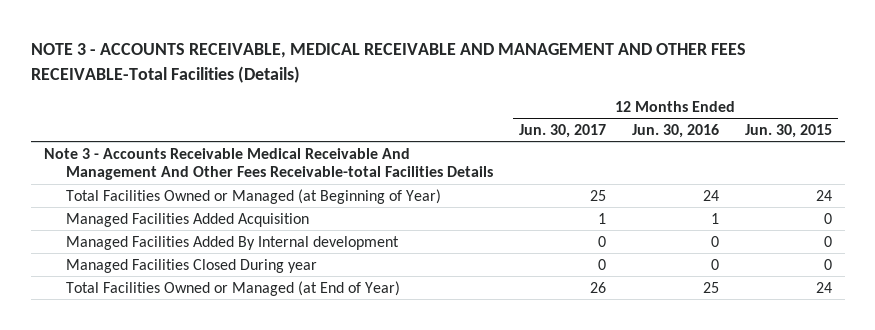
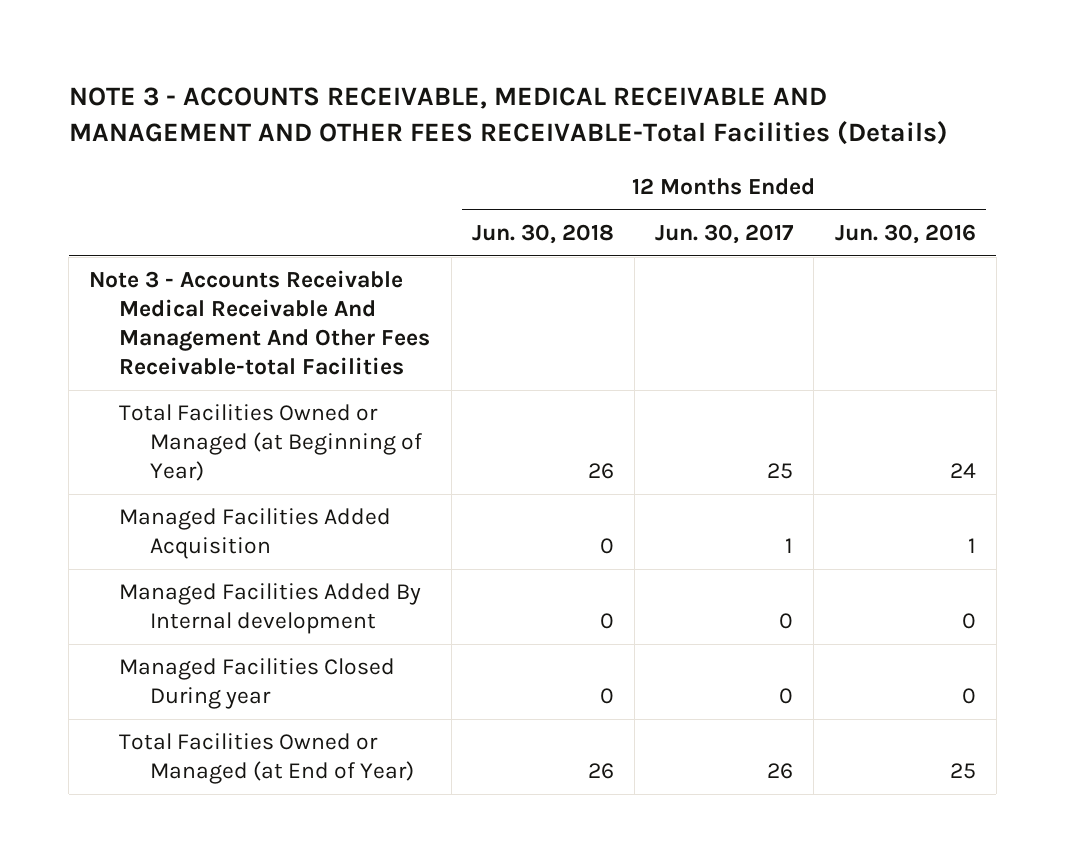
[744,124,832,139] Jun. 30, 2015 -> none
none -> [471,224,614,245] Jun. 30, 2018
[43,147,494,181] Note 3 - Accounts Receivable Medical Receivable And Management And Other Fees Receivable-total Facilities Details -> [89,270,431,376] Note 3 - Accounts Receivable Medical Receivable And Management And Other Fees Receivable-total Facilities

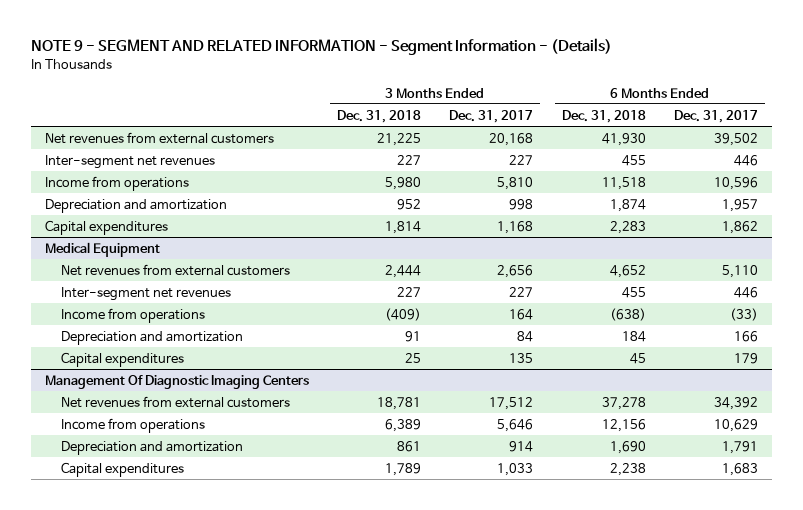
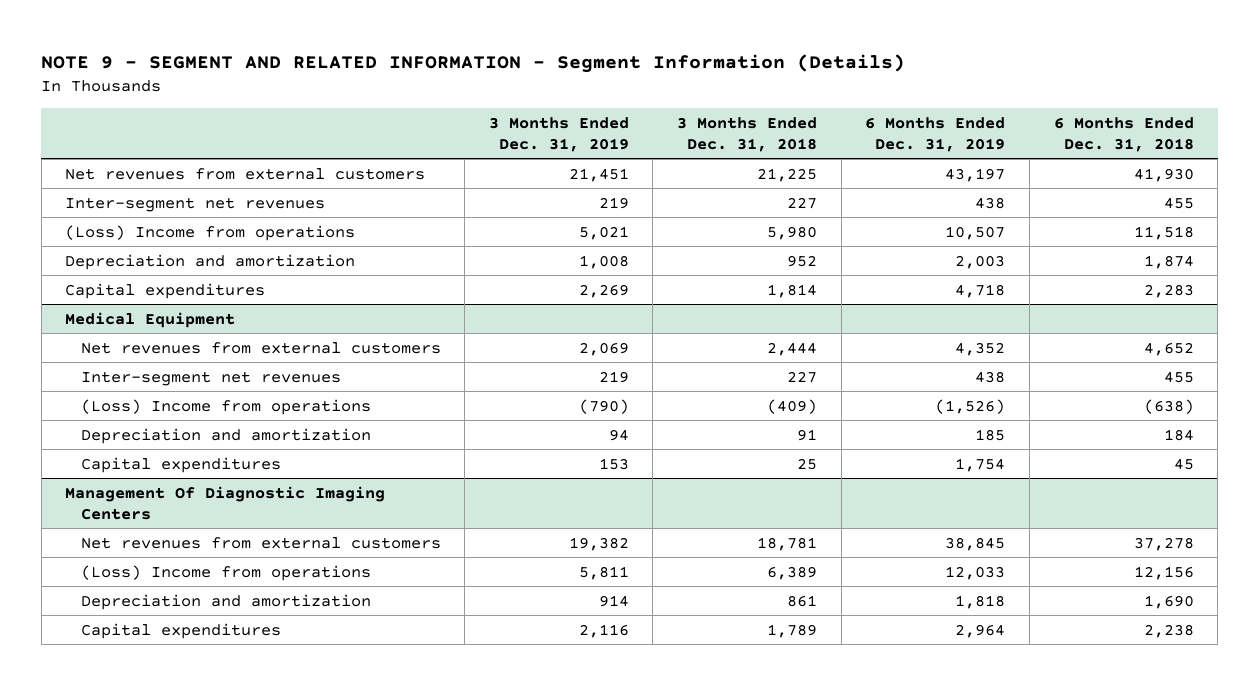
[30,37,612,55] NOTE 9 - SEGMENT AND RELATED INFORMATION - Segment Information - (Details) -> [41,53,906,73] NOTE 9 - SEGMENT AND RELATED INFORMATION - Segment Information (Details)
[449,109,534,123] Dec. 31, 2017 -> none
[673,109,758,123] Dec. 31, 2017 -> none
none -> [488,116,629,152] 3 Months Ended Dec. 31, 2019
none -> [865,116,1006,152] 6 Months Ended Dec. 31, 2019
[44,175,189,191] Income from operations -> [65,224,356,241] (Loss) Income from operations
[61,307,206,323] Income from operations -> [80,398,371,415] (Loss) Income from operations
[61,417,206,433] Income from operations -> [80,564,371,581] (Loss) Income from operations

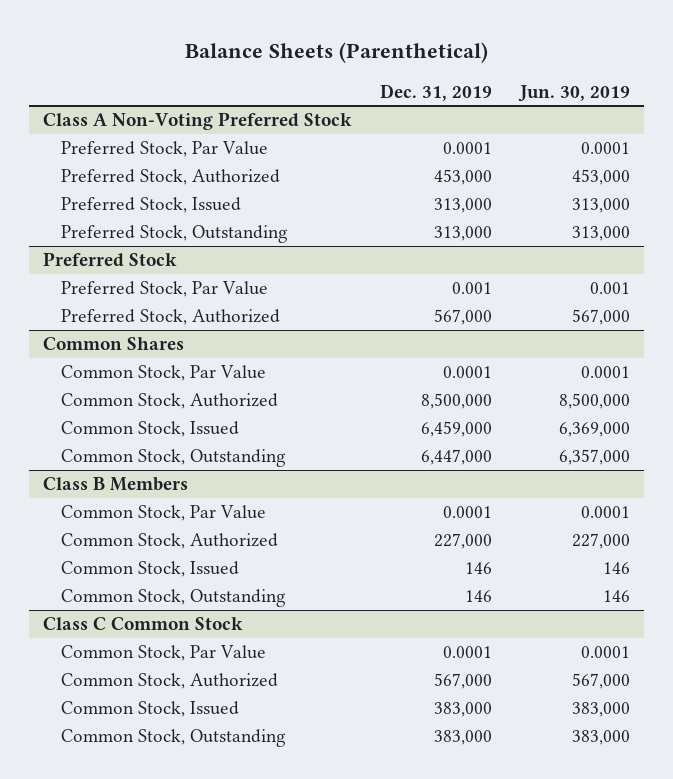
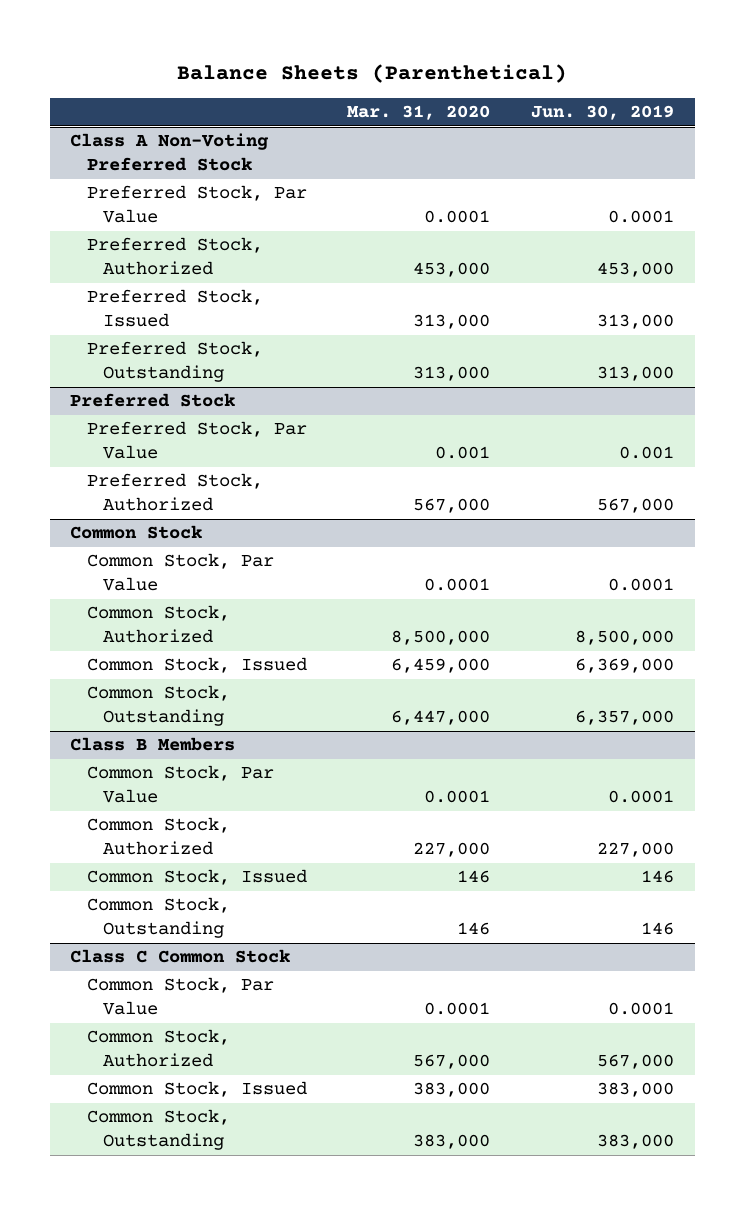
[380,83,493,101] Dec. 31, 2019 -> none
none -> [347,105,491,121] Mar. 31, 2020
[43,337,185,351] Common Shares -> [70,525,203,540] Common Stock

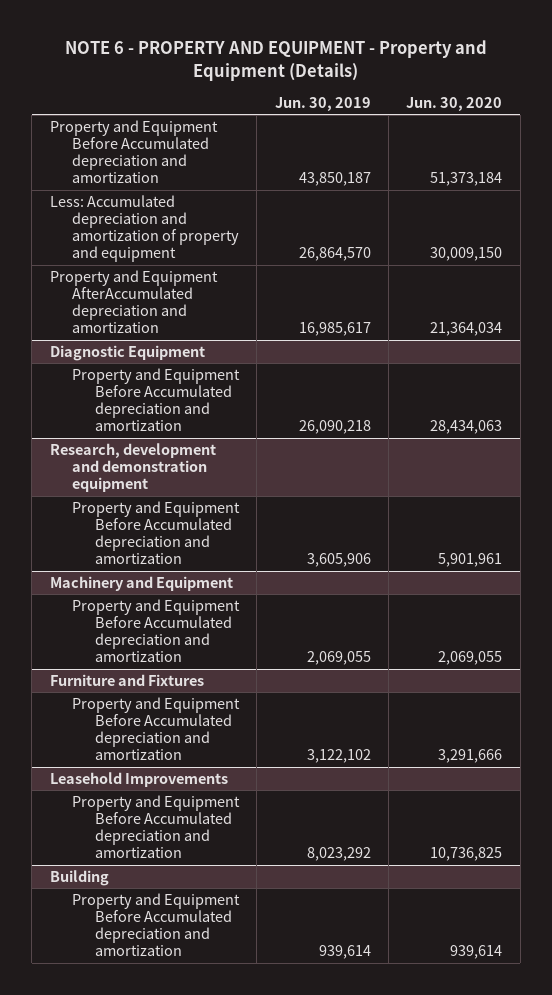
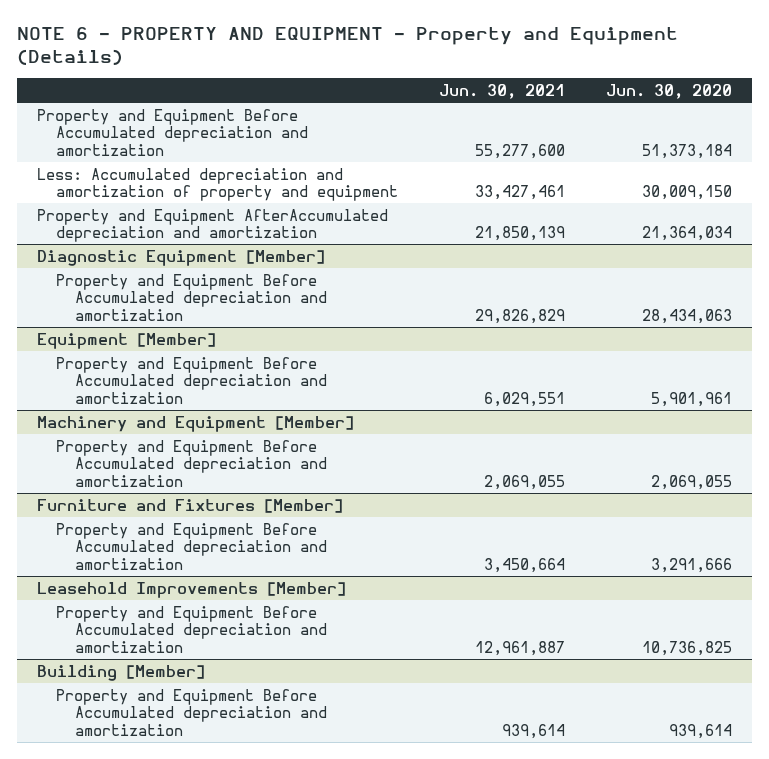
[274,97,371,112] Jun. 30, 2019 -> none
none -> [438,83,565,99] Jun. 30, 2021
[49,344,205,361] Diagnostic Equipment -> [37,249,326,266] Diagnostic Equipment [Member]
[49,442,216,493] Research, development and demonstration equipment -> [37,332,217,349] Equipment [Member]
[49,575,233,591] Machinery and Equipment -> [37,415,355,432] Machinery and Equipment [Member]
[49,673,204,686] Furniture and Fixtures -> [37,498,344,513] Furniture and Fixtures [Member]
[49,771,228,787] Leasehold Improvements -> [37,581,347,598] Leasehold Improvements [Member]
[49,869,109,886] Building -> [37,664,206,681] Building [Member]

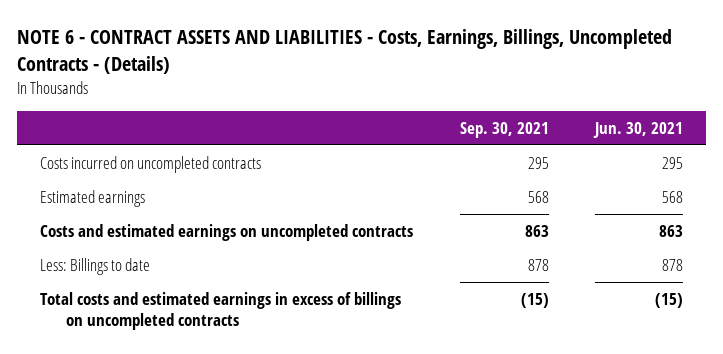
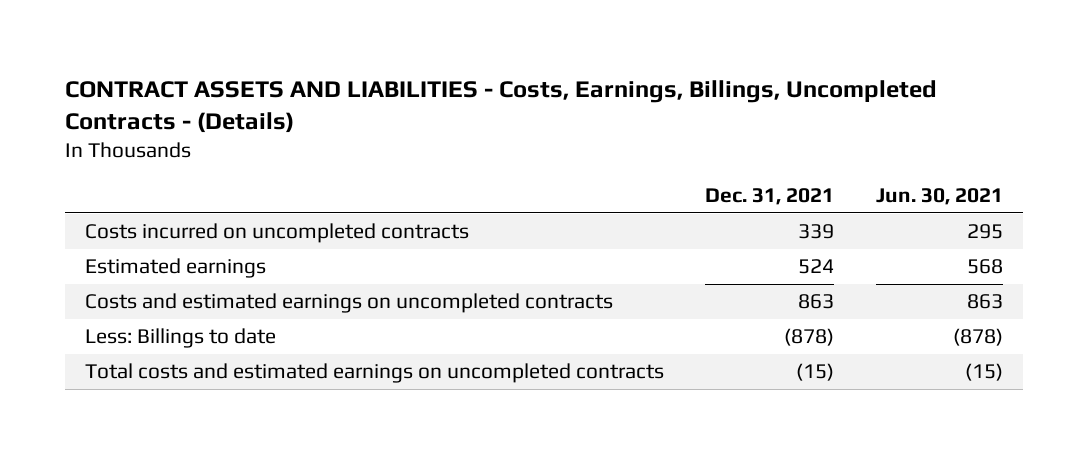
[17,29,673,74] NOTE 6 - CONTRACT ASSETS AND LIABILITIES - Costs, Earnings, Billings, Uncompleted Contracts - (Details) -> [64,79,937,134] CONTRACT ASSETS AND LIABILITIES - Costs, Earnings, Billings, Uncompleted Contracts - (Details)
[459,121,549,138] Sep. 30, 2021 -> none
none -> [705,187,835,205] Dec. 31, 2021
[661,258,683,271] 878 -> [952,328,1003,347] (878)
[40,291,402,331] Total costs and estimated earnings in excess of billings on uncompleted contracts -> [85,363,665,384] Total costs and estimated earnings on uncompleted contracts

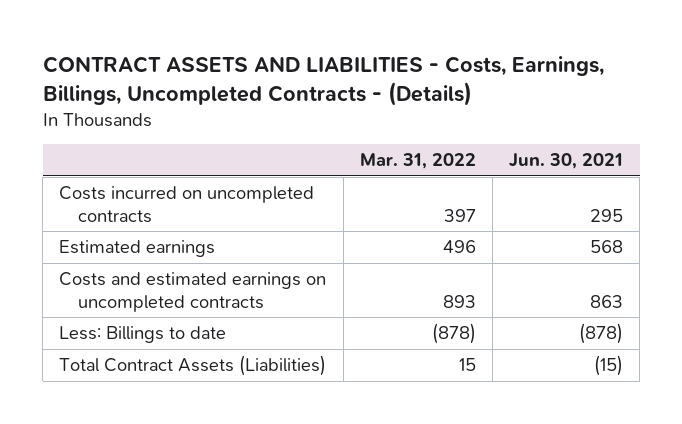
[705,187,835,205] Dec. 31, 2021 -> none
none -> [359,153,476,170] Mar. 31, 2022
[85,363,665,384] Total costs and estimated earnings on uncompleted contracts -> [59,355,327,377] Total Contract Assets (Liabilities)

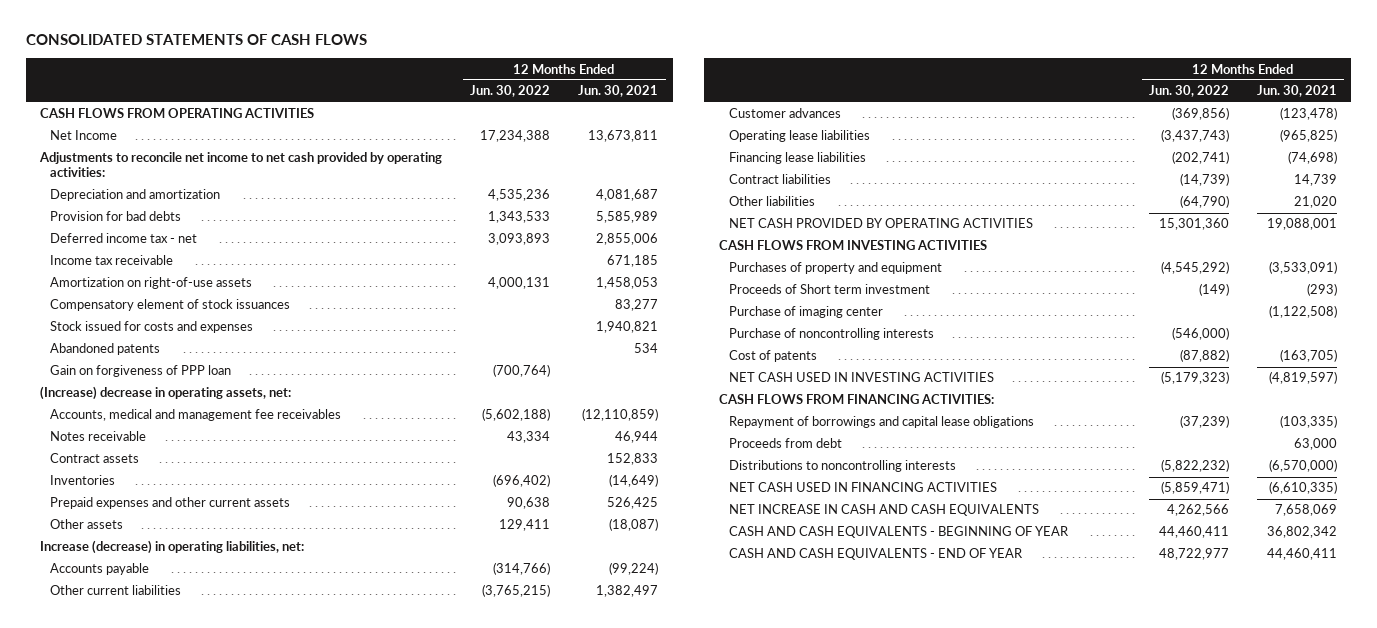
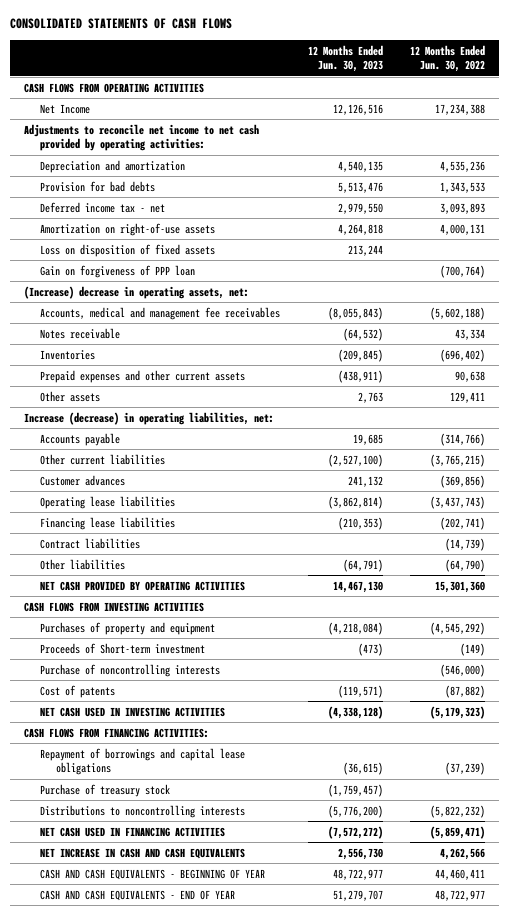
[578,85,659,98] Jun. 30, 2021 -> none
none -> [307,44,383,73] 12 Months Ended Jun. 30, 2023
[50,255,174,266] Income tax receivable -> none
[50,299,291,312] Compensatory element of stock issuances -> none
[50,321,254,334] Stock issued for costs and expenses -> none
[50,343,161,356] Abandoned patents -> none
none -> [40,243,216,257] Loss on disposition of fixed assets
[50,453,140,464] Contract assets -> none
[728,306,883,319] Purchase of imaging center -> none
[728,284,930,295] Proceeds of Short term investment -> [40,642,206,654] Proceeds of Short-term investment
[728,438,842,449] Proceeds from debt -> none
none -> [40,783,171,797] Purchase of treasury stock

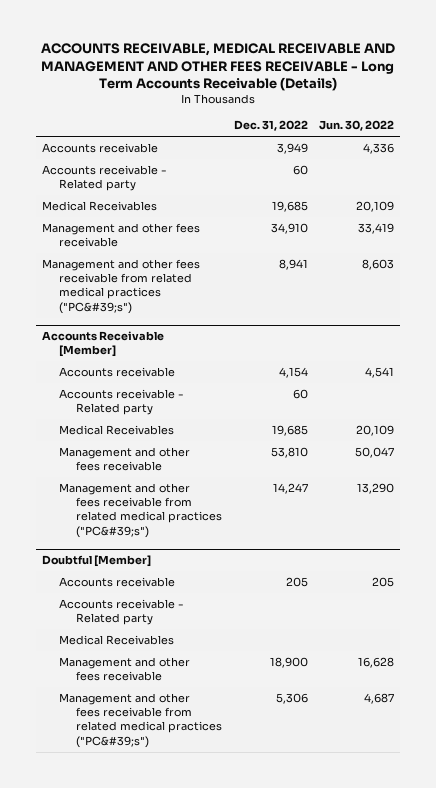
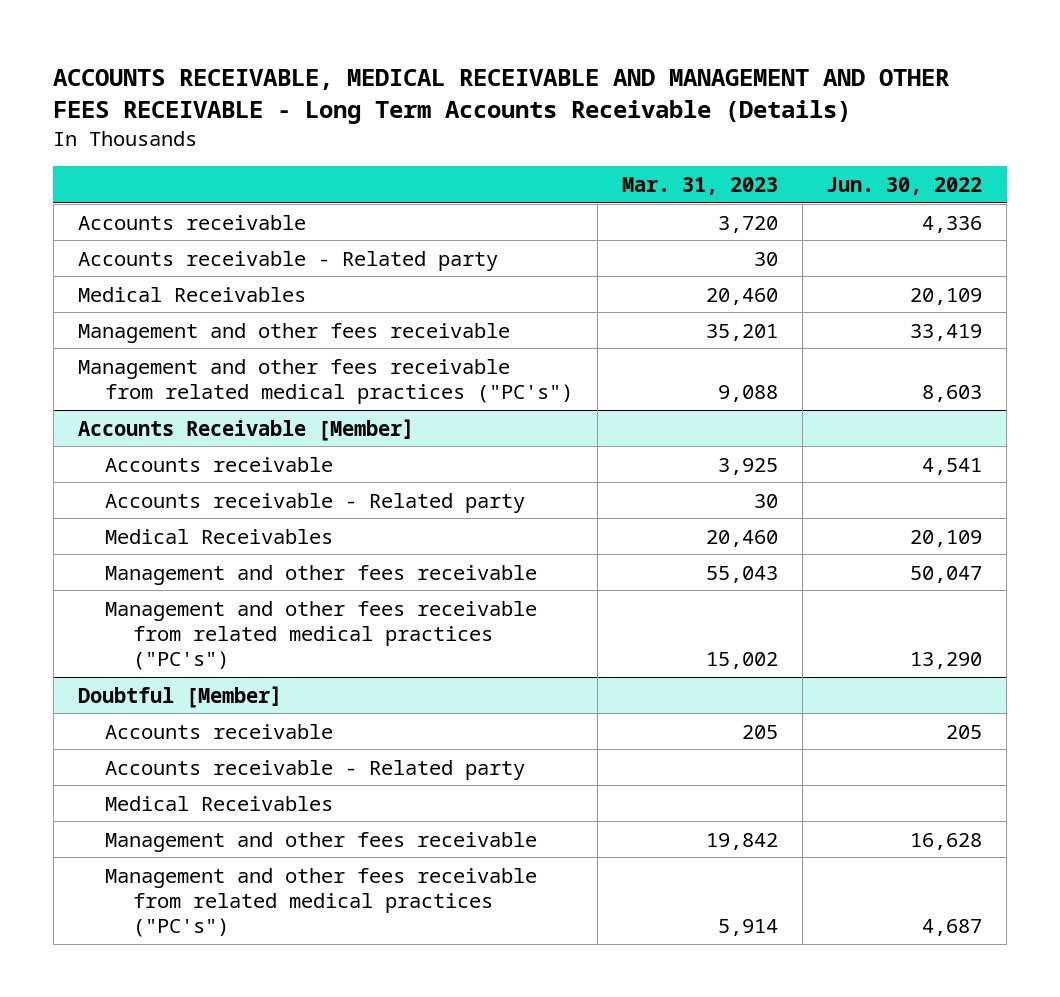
[233,120,308,132] Dec. 31, 2022 -> none
none -> [621,177,778,196] Mar. 31, 2023
[41,258,200,314] Management and other fees receivable from related medical practices ("PC&#39;s") -> [77,358,574,405] Management and other fees receivable from related medical practices ("PC's")
[58,482,223,538] Management and other fees receivable from related medical practices ("PC&#39;s") -> [105,600,538,671] Management and other fees receivable from related medical practices ("PC's")
[58,692,223,748] Management and other fees receivable from related medical practices ("PC&#39;s") -> [105,867,538,938] Management and other fees receivable from related medical practices ("PC's")

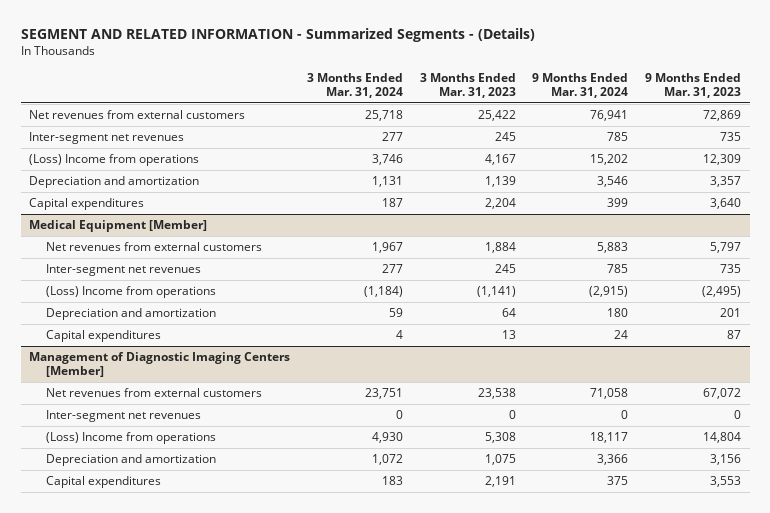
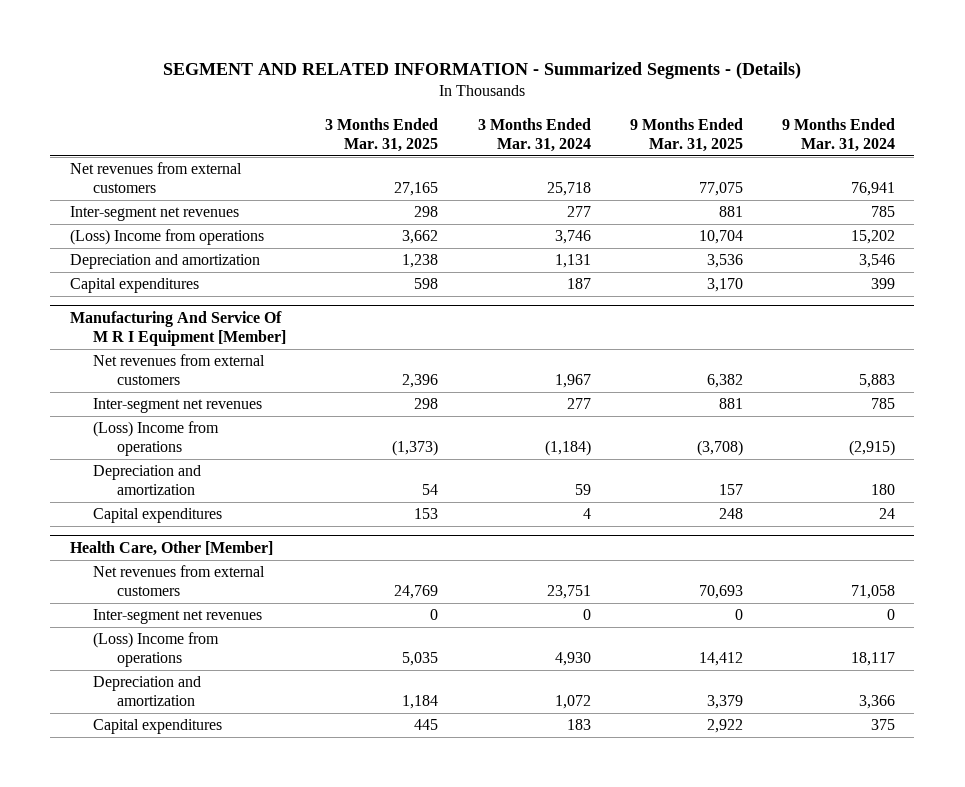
[419,73,516,99] 3 Months Ended Mar. 31, 2023 -> none
[645,73,742,99] 9 Months Ended Mar. 31, 2023 -> none
none -> [325,117,439,152] 3 Months Ended Mar. 31, 2025
none -> [629,117,743,152] 9 Months Ended Mar. 31, 2025
[28,220,207,233] Medical Equipment [Member] -> none
none -> [69,310,287,347] Manufacturing And Service Of M R I Equipment [Member]
[28,352,290,378] Management of Diagnostic Imaging Centers [Member] -> [69,540,273,556] Health Care, Other [Member]

